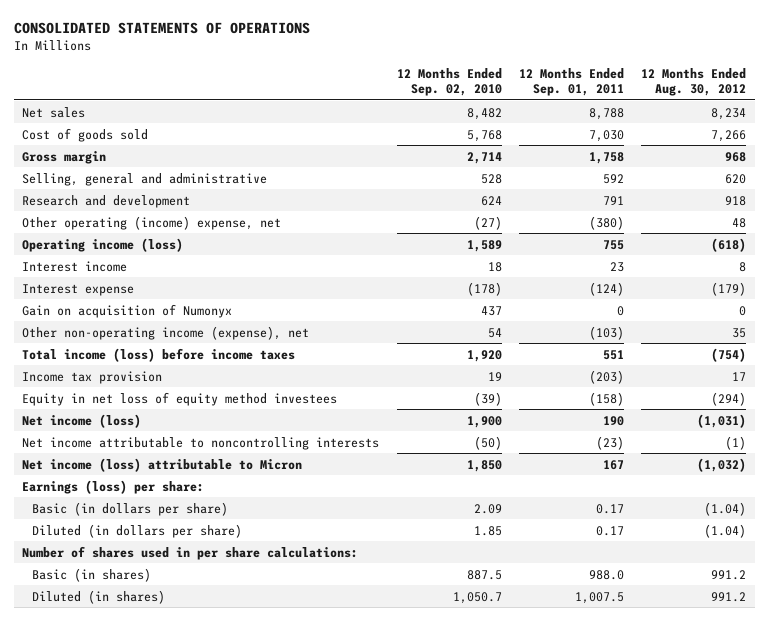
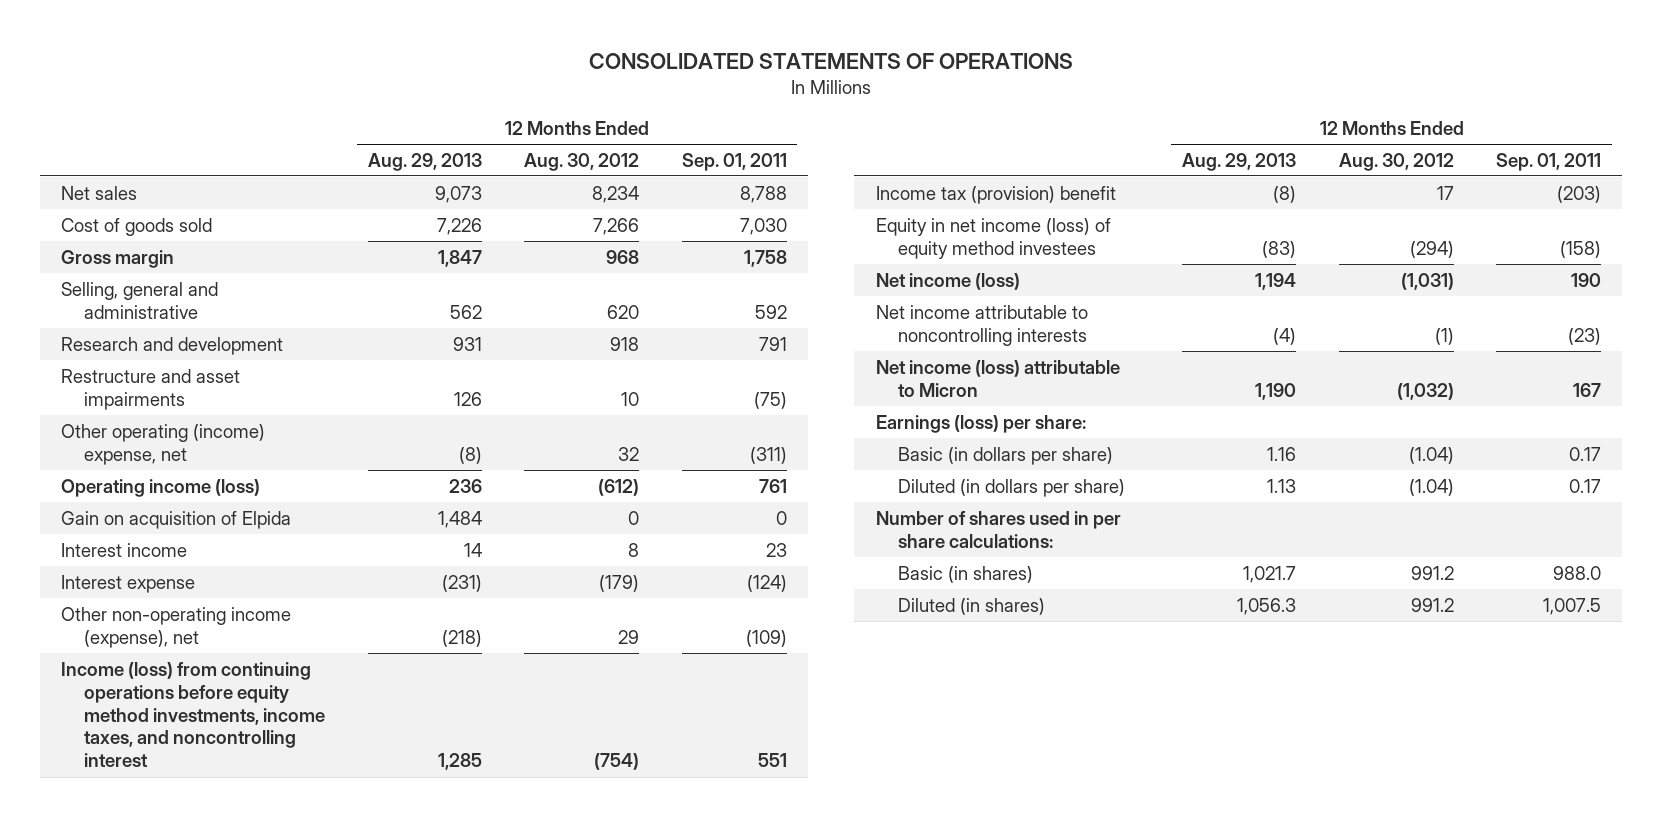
[396,68,502,97] 12 Months Ended Sep. 02, 2010 -> none
none -> [367,152,482,171] Aug. 29, 2013
none -> [61,368,241,410] Restructure and asset impairments
[588,215,624,230] (380) -> [749,446,787,464] (311)
[732,217,747,228] 48 -> [618,446,640,461] 32
[602,239,624,250] 755 -> [758,478,787,493] 761
[711,237,747,252] (618) -> [598,478,640,496] (612)
none -> [61,510,292,529] Gain on acquisition of Elpida
[22,303,233,318] Gain on acquisition of Numonyx -> none
[588,325,624,340] (103) -> [745,629,787,647] (109)
[732,327,747,338] 35 -> [618,629,640,644] 29
[22,347,296,362] Total income (loss) before income taxes -> [61,661,326,768] Income (loss) from continuing operations before equity method investments, income taxes, and noncontrolling interest
[22,370,163,384] Income tax provision -> [875,185,1116,204] Income tax (provision) benefit
[22,391,338,406] Equity in net loss of equity method investees -> [875,217,1111,259] Equity in net income (loss) of equity method investees

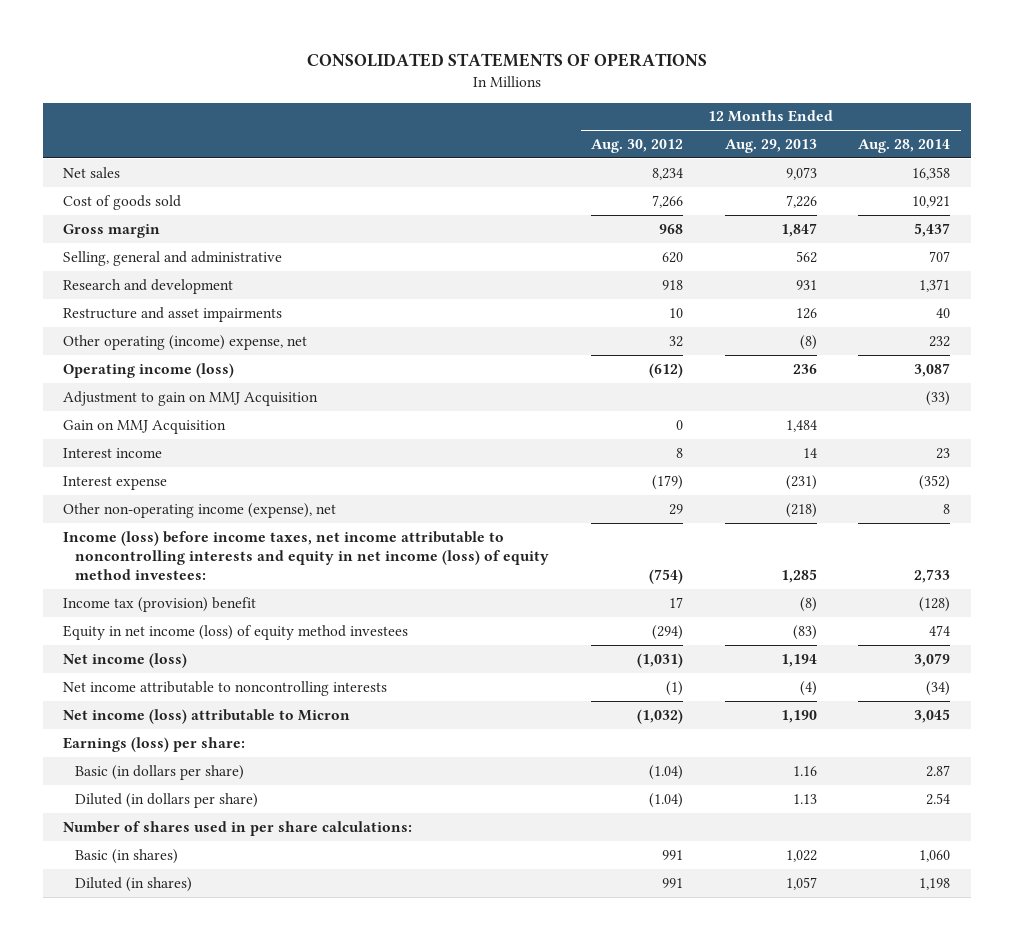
[681,152,787,171] Sep. 01, 2011 -> none
none -> [858,139,951,154] Aug. 28, 2014
none -> [63,390,319,406] Adjustment to gain on MMJ Acquisition
[61,510,292,529] Gain on acquisition of Elpida -> [63,419,227,434] Gain on MMJ Acquisition
[61,661,326,768] Income (loss) from continuing operations before equity method investments, income taxes, and noncontrolling interest -> [63,530,550,580] Income (loss) before income taxes, net income attributable to noncontrolling interests and equity in net income (loss) of equity method investees:
[1242,565,1296,583] 1,021.7 -> [785,849,817,862] 1,022
[1410,565,1454,580] 991.2 -> [661,849,683,860] 991
[1236,597,1296,615] 1,056.3 -> [785,876,817,890] 1,057
[1410,597,1454,612] 991.2 -> [661,877,683,888] 991

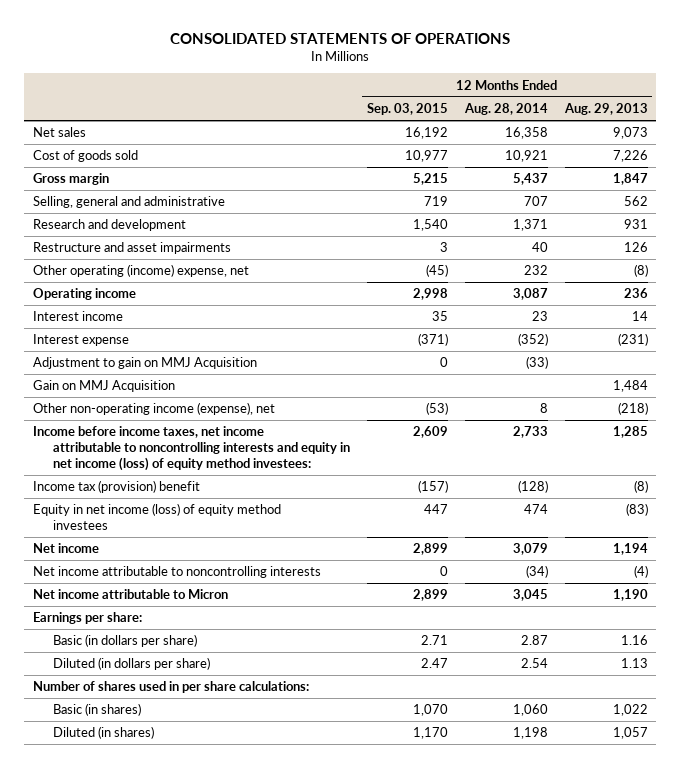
[590,139,683,154] Aug. 30, 2012 -> none
none -> [366,103,448,116] Sep. 03, 2015
[63,362,235,378] Operating income (loss) -> [32,288,136,301] Operating income
[63,390,319,406] Adjustment to gain on MMJ Acquisition -> [32,357,257,370] Adjustment to gain on MMJ Acquisition
[63,419,227,434] Gain on MMJ Acquisition -> [32,380,175,393] Gain on MMJ Acquisition
[63,530,550,580] Income (loss) before income taxes, net income attributable to noncontrolling interests and equity in net income (loss) of equity method investees: -> [32,426,350,471] Income before income taxes, net income attributable to noncontrolling interests and equity in net income (loss) of equity method investees:
[63,652,188,668] Net income (loss) -> [32,543,99,554] Net income
[63,708,351,724] Net income (loss) attributable to Micron -> [32,589,228,600] Net income attributable to Micron
[63,736,246,752] Earnings (loss) per share: -> [32,612,142,625] Earnings per share:

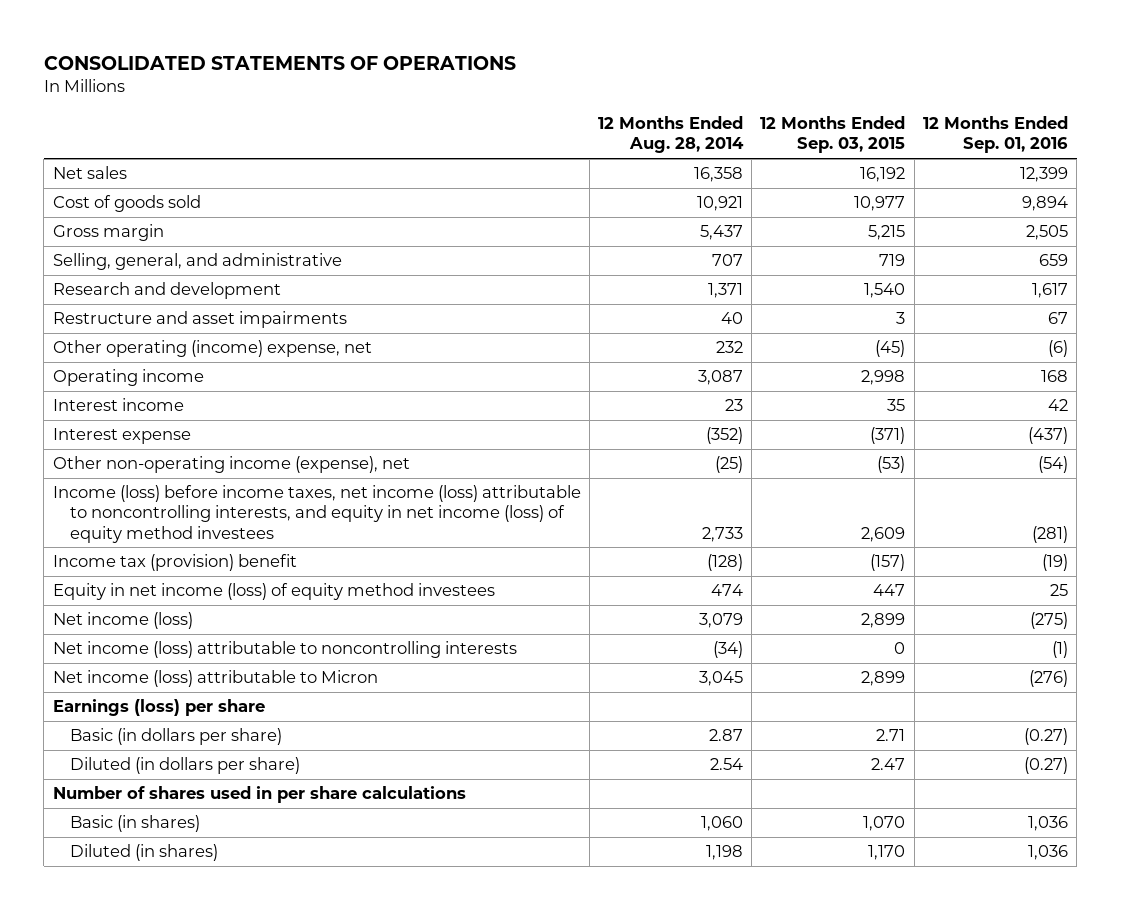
[563,103,648,116] Aug. 29, 2013 -> none
none -> [922,116,1068,154] 12 Months Ended Sep. 01, 2016
[32,196,225,209] Selling, general and administrative -> [52,253,342,271] Selling, general, and administrative
[32,357,257,370] Adjustment to gain on MMJ Acquisition -> none
[32,380,175,393] Gain on MMJ Acquisition -> none
[539,403,548,414] 8 -> [715,456,744,474] (25)
[32,426,350,471] Income before income taxes, net income attributable to noncontrolling interests and equity in net income (loss) of equity method investees: -> [52,485,581,543] Income (loss) before income taxes, net income (loss) attributable to noncontrolling interests, and equity in net income (loss) of equity method investees
[32,543,99,554] Net income -> [52,612,193,630] Net income (loss)
[32,566,321,579] Net income attributable to noncontrolling interests -> [52,641,517,659] Net income (loss) attributable to noncontrolling interests
[32,589,228,600] Net income attributable to Micron -> [52,670,378,688] Net income (loss) attributable to Micron
[32,612,142,625] Earnings per share: -> [52,699,265,717] Earnings (loss) per share
[32,681,309,694] Number of shares used in per share calculations: -> [52,786,466,804] Number of shares used in per share calculations

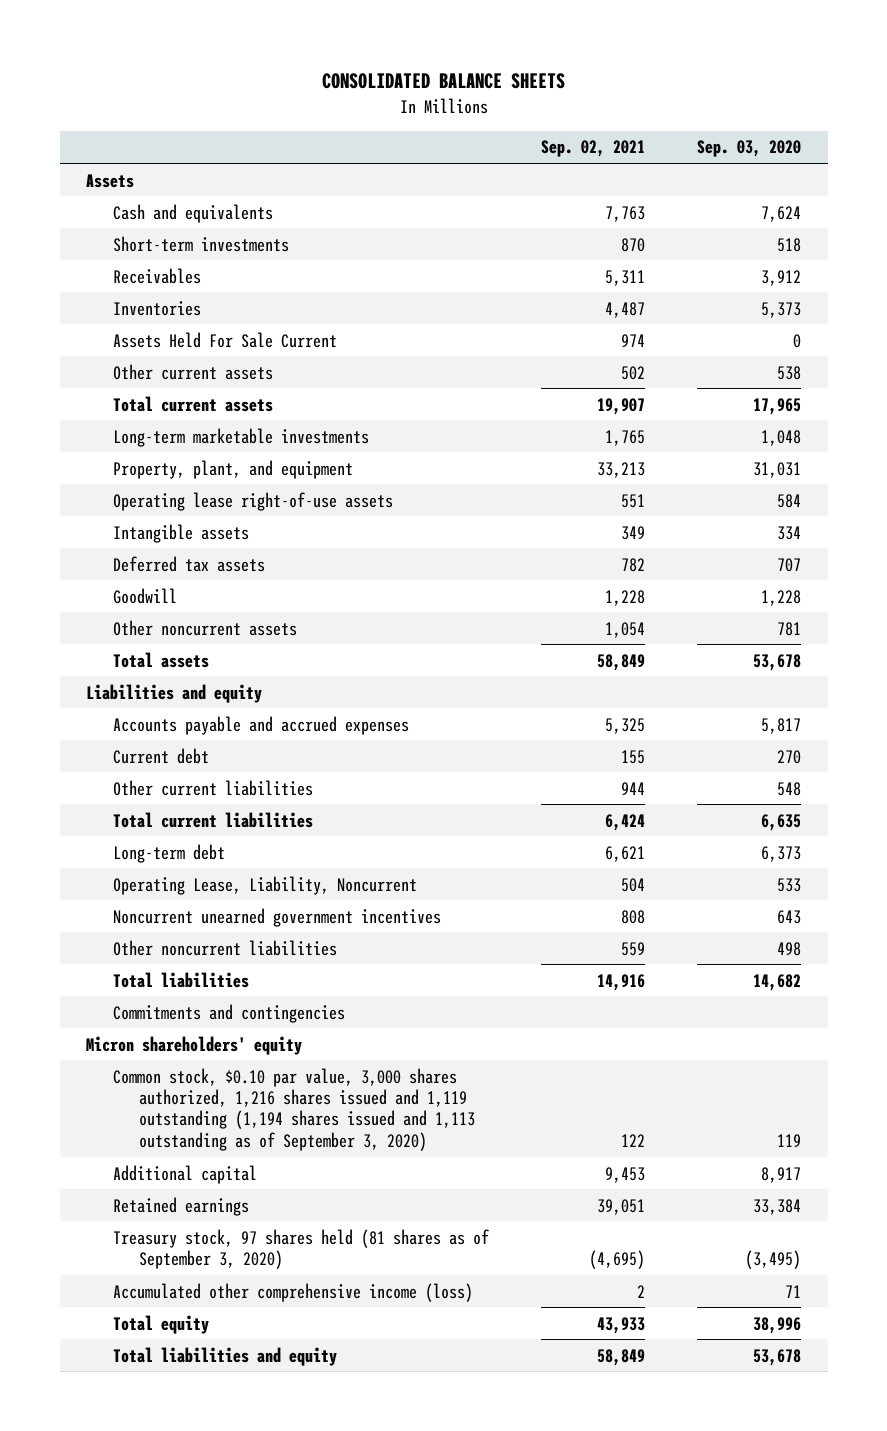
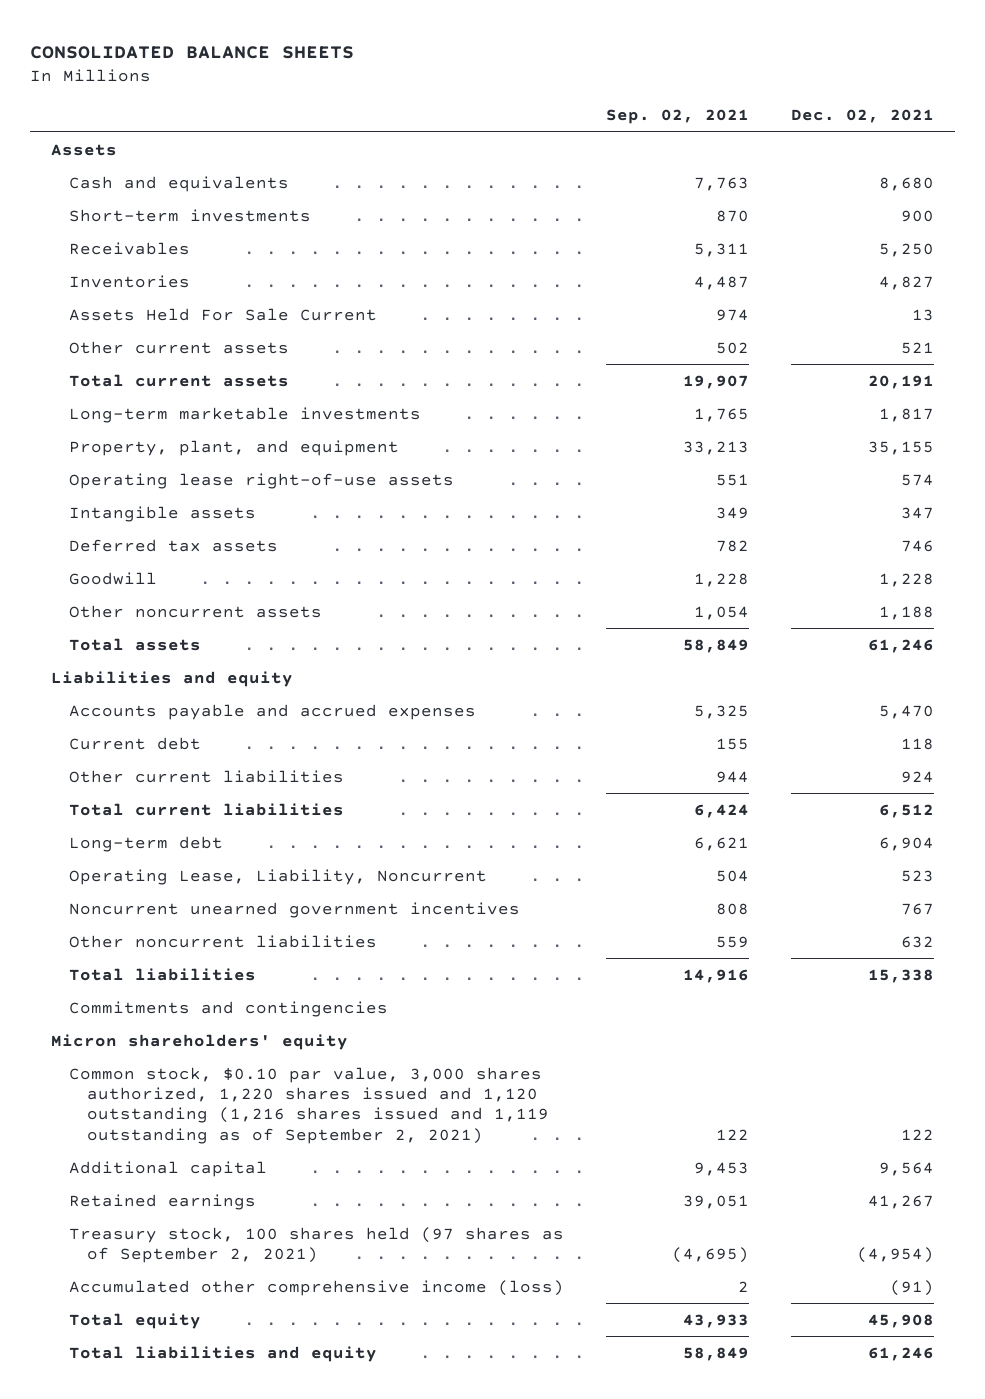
[697,140,802,158] Sep. 03, 2020 -> none
none -> [790,109,934,124] Dec. 02, 2021
[112,1067,476,1151] Common stock, $0.10 par value, 3,000 shares authorized, 1,216 shares issued and 1,119 outstanding (1,194 shares issued and 1,113 outstanding as of September 3, 2020) -> [69,1066,550,1144] Common stock, $0.10 par value, 3,000 shares authorized, 1,220 shares issued and 1,120 outstanding (1,216 shares issued and 1,119 outstanding as of September 2, 2021)
[112,1228,489,1270] Treasury stock, 97 shares held (81 shares as of September 3, 2020) -> [69,1226,565,1263] Treasury stock, 100 shares held (97 shares as of September 2, 2021)

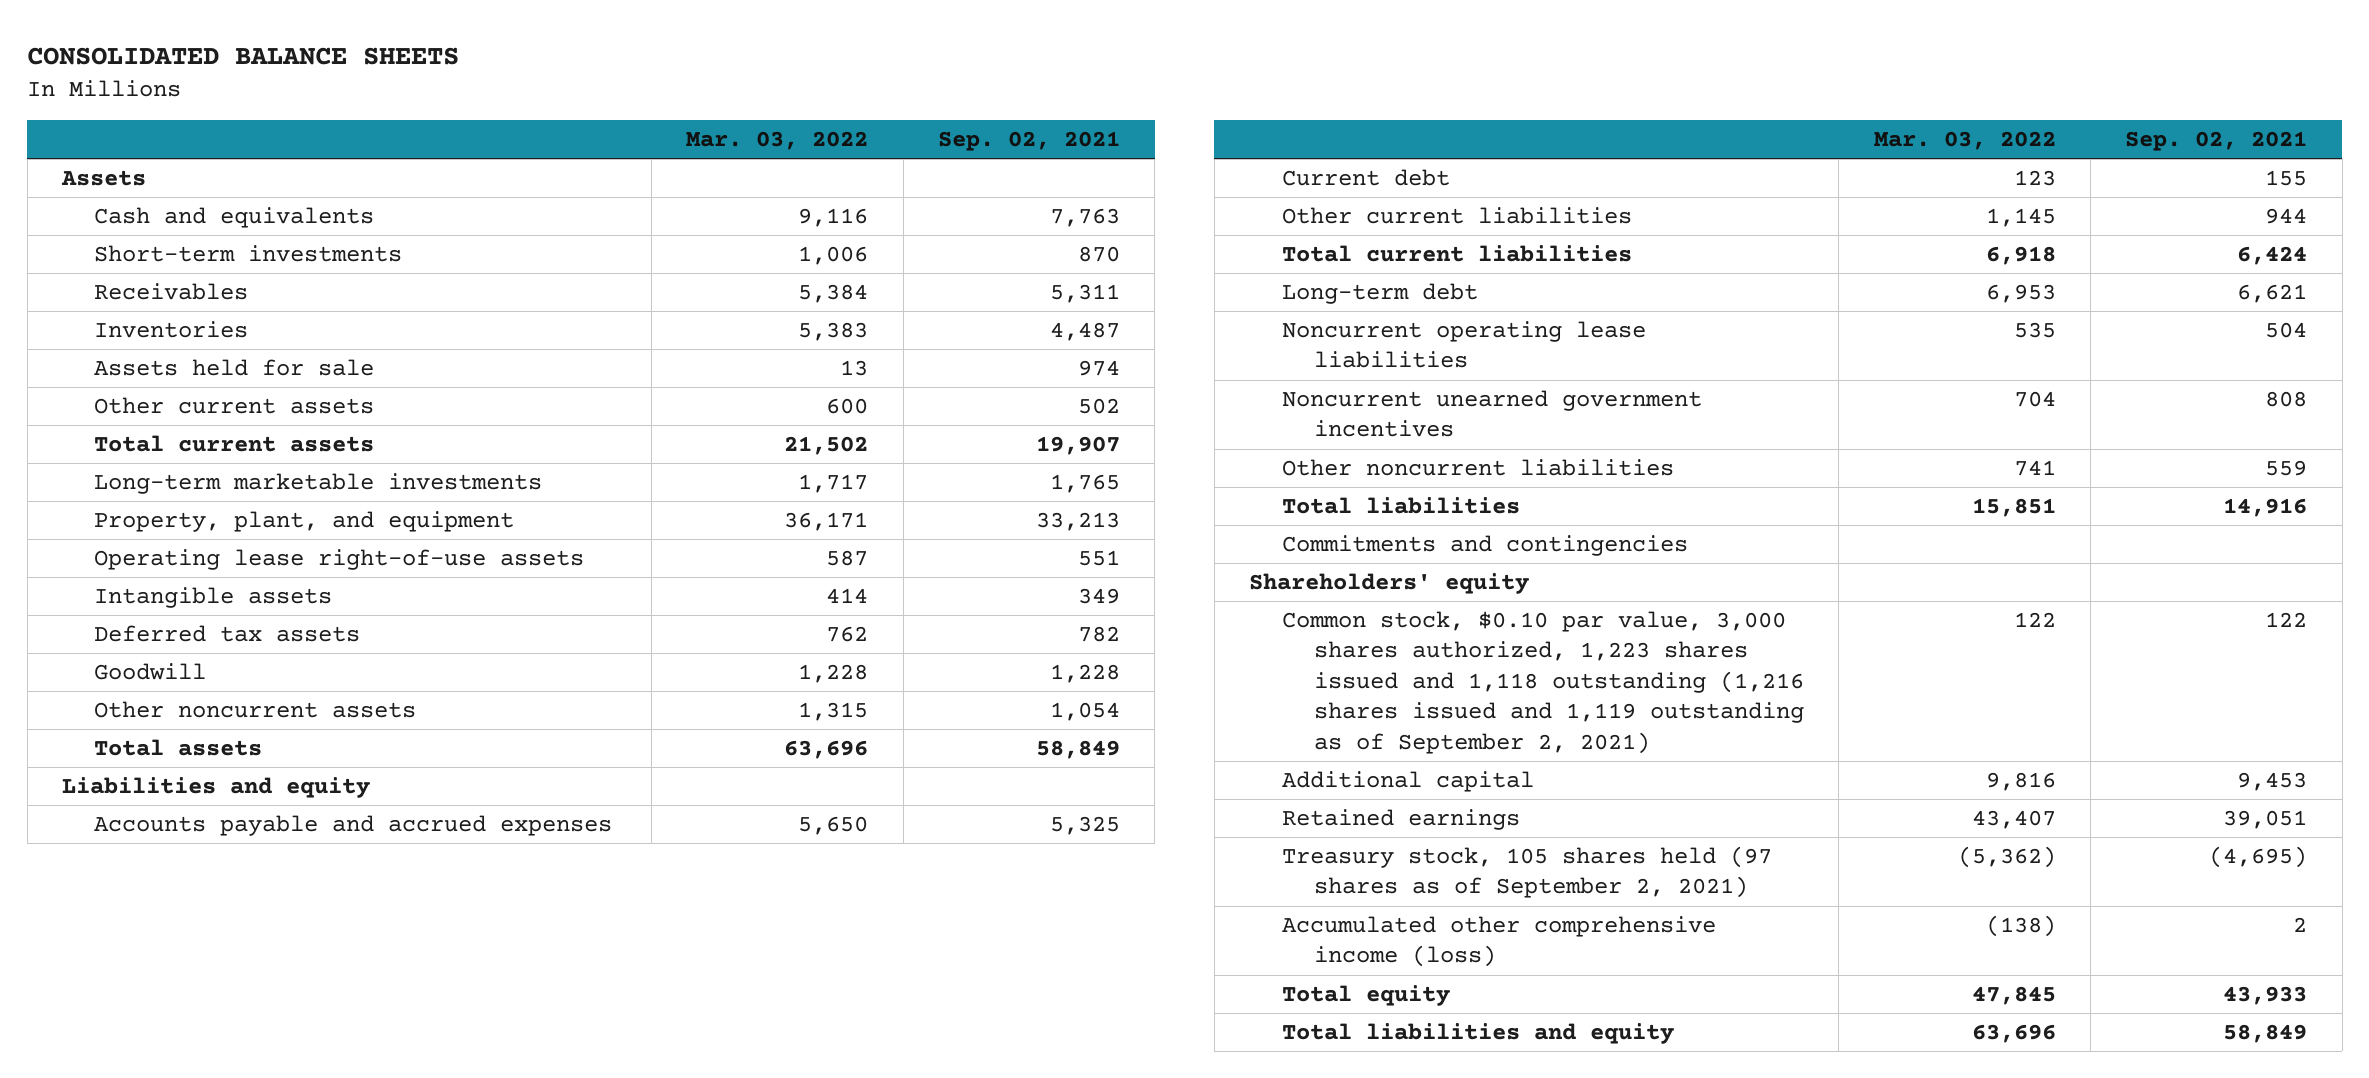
[790,109,934,124] Dec. 02, 2021 -> none
none -> [686,130,869,150] Mar. 03, 2022
[69,307,378,321] Assets Held For Sale Current -> [94,359,375,377] Assets held for sale
[69,868,488,885] Operating Lease, Liability, Noncurrent -> [1281,321,1646,369] Noncurrent operating lease liabilities
[51,1033,349,1050] Micron shareholders' equity -> [1249,573,1530,595] Shareholders' equity
[69,1066,550,1144] Common stock, $0.10 par value, 3,000 shares authorized, 1,220 shares issued and 1,120 outstanding (1,216 shares issued and 1,119 outstanding as of September 2, 2021) -> [1281,611,1804,754] Common stock, $0.10 par value, 3,000 shares authorized, 1,223 shares issued and 1,118 outstanding (1,216 shares issued and 1,119 outstanding as of September 2, 2021)
[69,1226,565,1263] Treasury stock, 100 shares held (97 shares as of September 2, 2021) -> [1281,846,1772,899] Treasury stock, 105 shares held (97 shares as of September 2, 2021)

